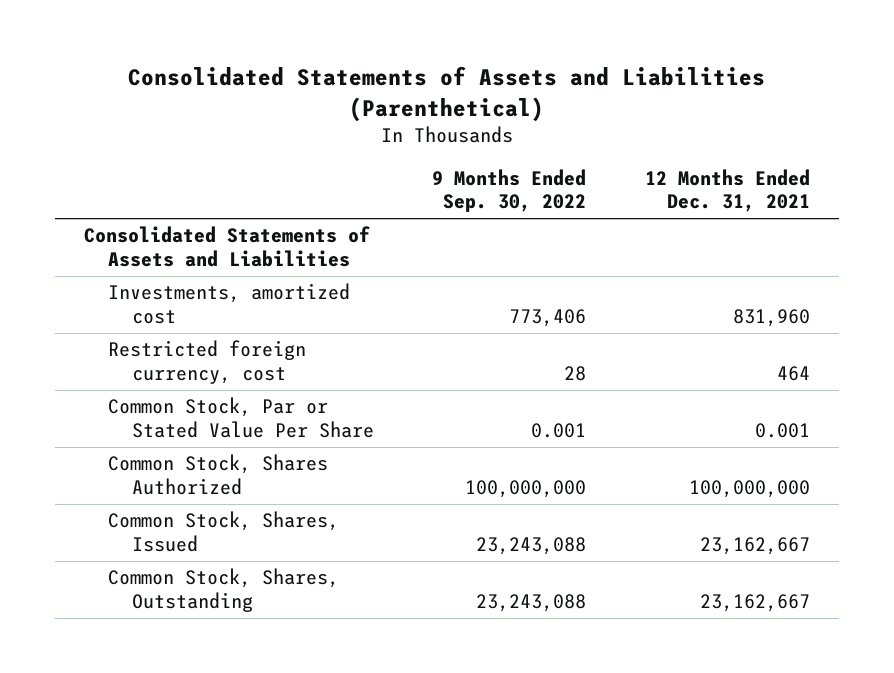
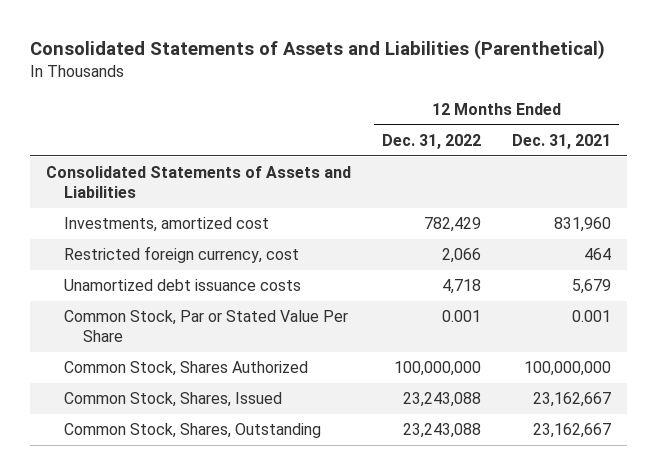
[432,169,587,213] 9 Months Ended Sep. 30, 2022 -> none
none -> [381,133,481,149] Dec. 31, 2022
none -> [64,279,302,292] Unamortized debt issuance costs

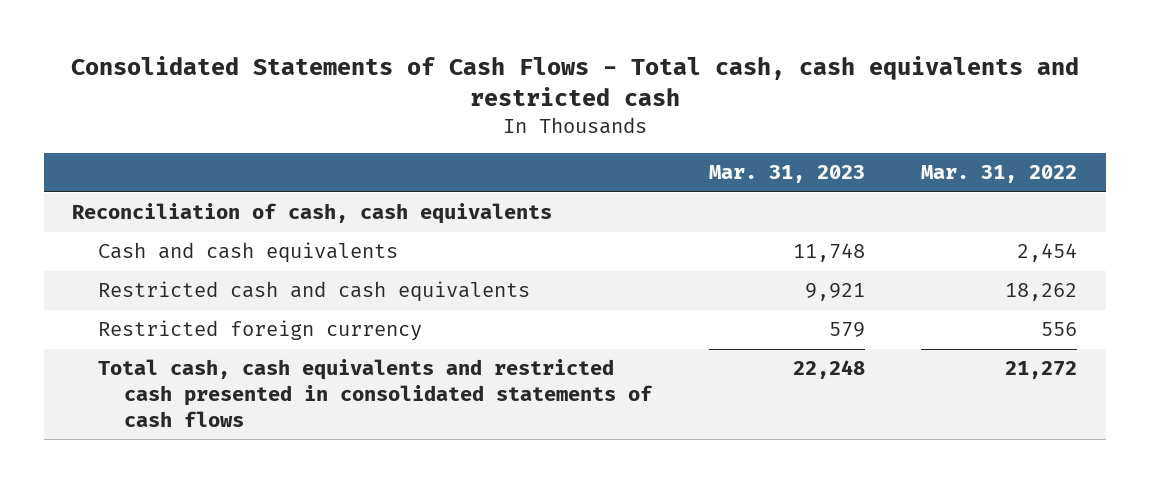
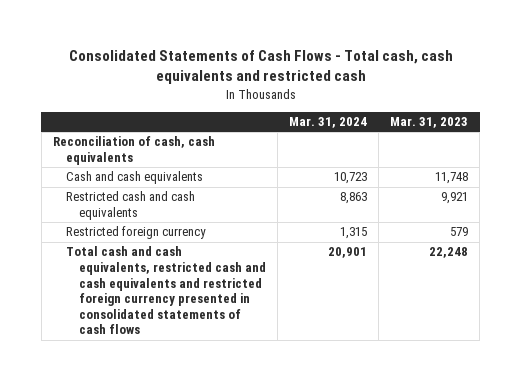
[921,165,1078,184] Mar. 31, 2022 -> none
none -> [288,117,367,129] Mar. 31, 2024
[98,359,654,427] Total cash, cash equivalents and restricted cash presented in consolidated statements of cash flows -> [65,246,266,335] Total cash and cash equivalents, restricted cash and cash equivalents and restricted foreign currency presented in consolidated statements of cash flows

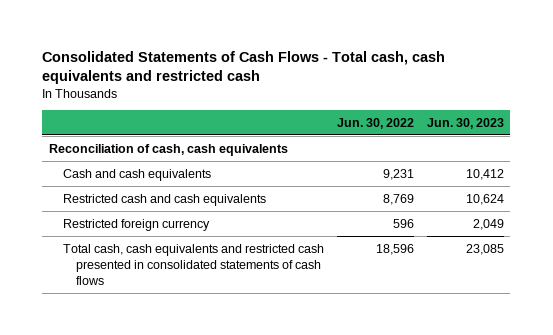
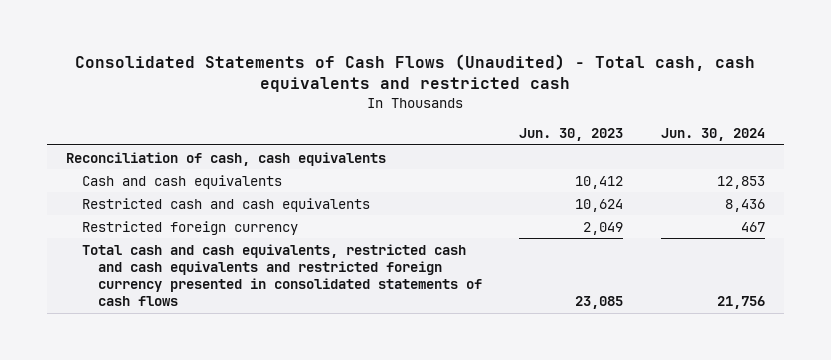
[42,50,446,84] Consolidated Statements of Cash Flows - Total cash, cash equivalents and restricted cash -> [75,54,756,93] Consolidated Statements of Cash Flows (Unaudited) - Total cash, cash equivalents and restricted cash
[336,117,414,129] Jun. 30, 2022 -> none
none -> [660,128,765,142] Jun. 30, 2024
[62,243,324,285] Total cash, cash equivalents and restricted cash presented in consolidated statements of cash flows -> [81,243,482,307] Total cash and cash equivalents, restricted cash and cash equivalents and restricted foreign currency presented in consolidated statements of cash flows

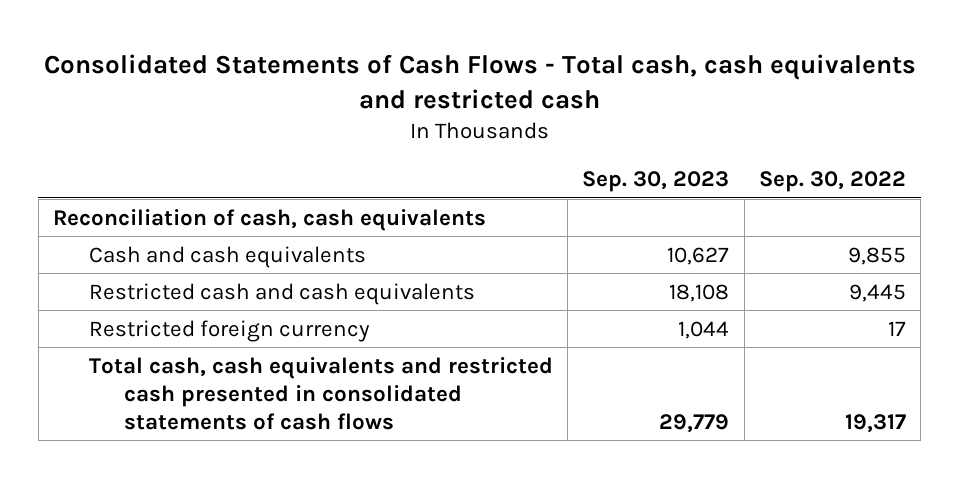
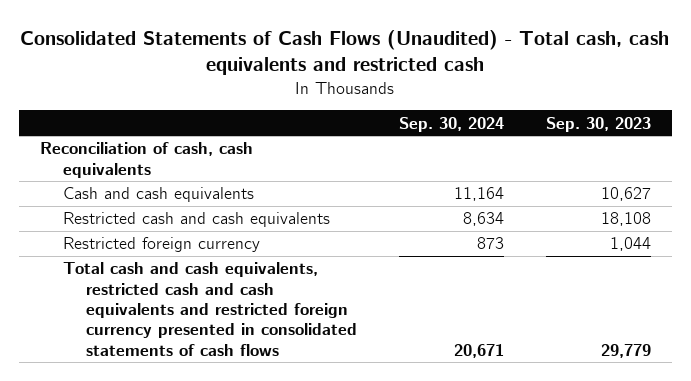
[43,54,916,110] Consolidated Statements of Cash Flows - Total cash, cash equivalents and restricted cash -> [20,30,670,76] Consolidated Statements of Cash Flows (Unaudited) - Total cash, cash equivalents and restricted cash
[758,171,906,193] Sep. 30, 2022 -> none
none -> [399,116,505,132] Sep. 30, 2024
[88,356,553,431] Total cash, cash equivalents and restricted cash presented in consolidated statements of cash flows -> [63,262,358,356] Total cash and cash equivalents, restricted cash and cash equivalents and restricted foreign currency presented in consolidated statements of cash flows

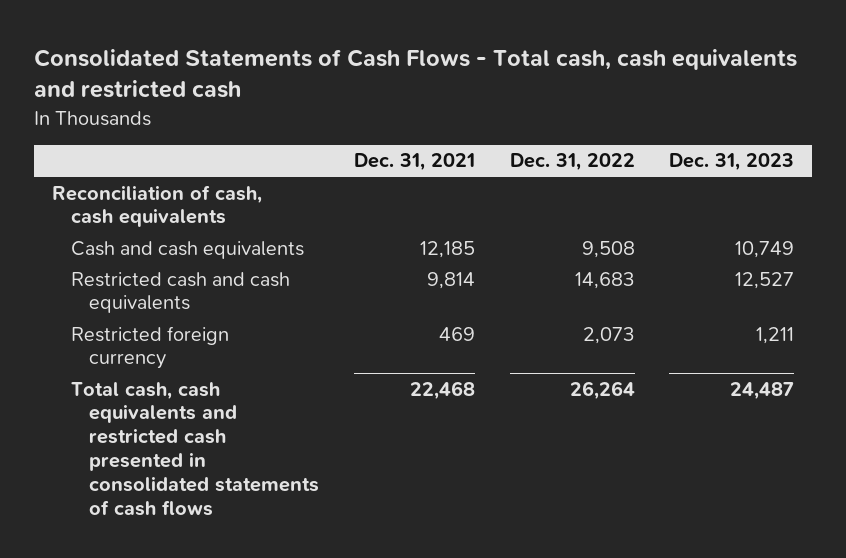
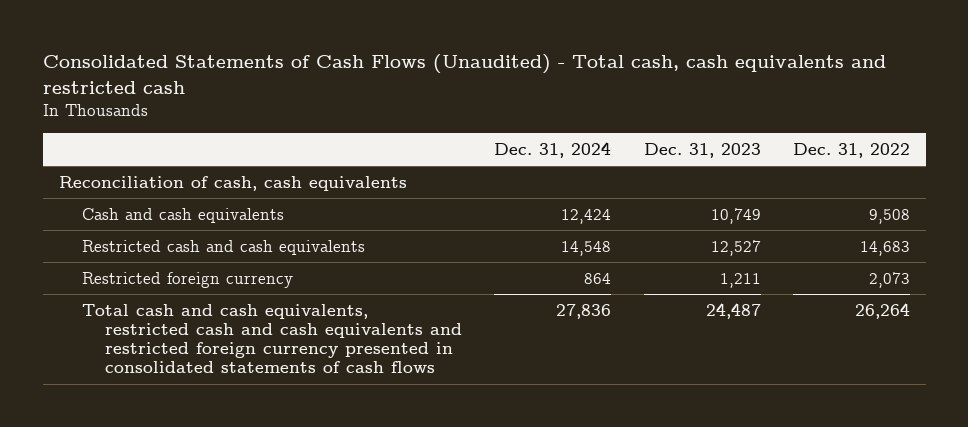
[34,48,798,99] Consolidated Statements of Cash Flows - Total cash, cash equivalents and restricted cash -> [42,54,886,94] Consolidated Statements of Cash Flows (Unaudited) - Total cash, cash equivalents and restricted cash
[353,153,475,172] Dec. 31, 2021 -> none
none -> [494,141,612,158] Dec. 31, 2024
[70,381,320,516] Total cash, cash equivalents and restricted cash presented in consolidated statements of cash flows -> [81,303,463,374] Total cash and cash equivalents, restricted cash and cash equivalents and restricted foreign currency presented in consolidated statements of cash flows

